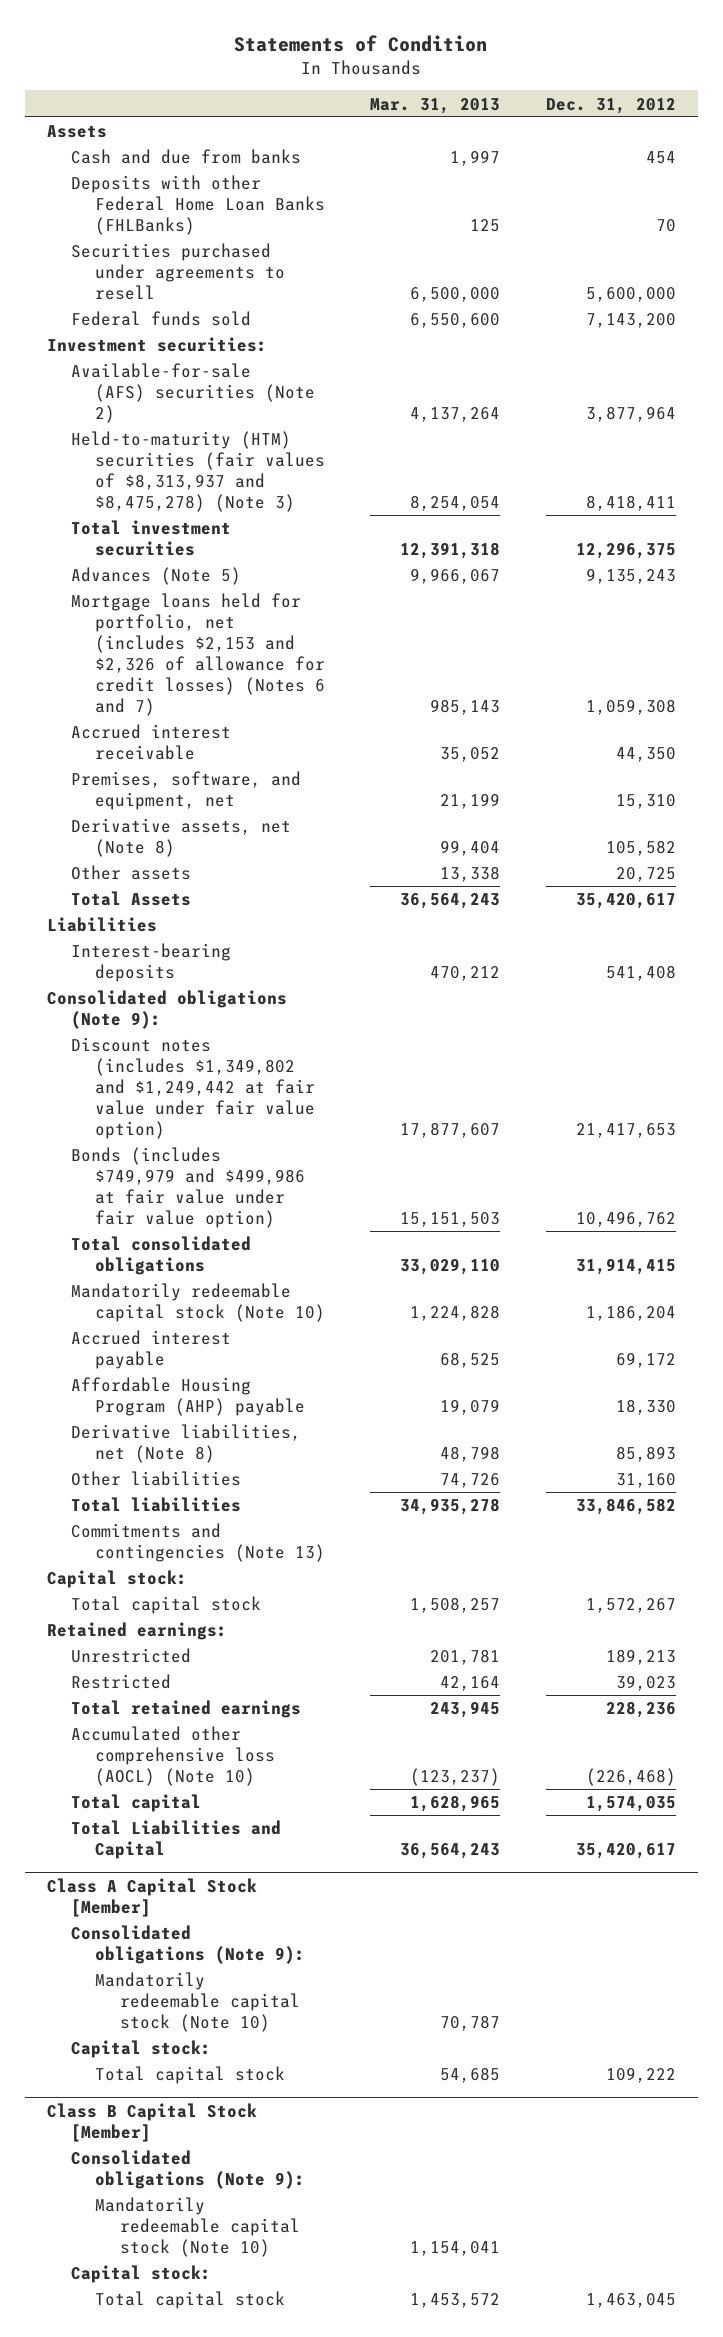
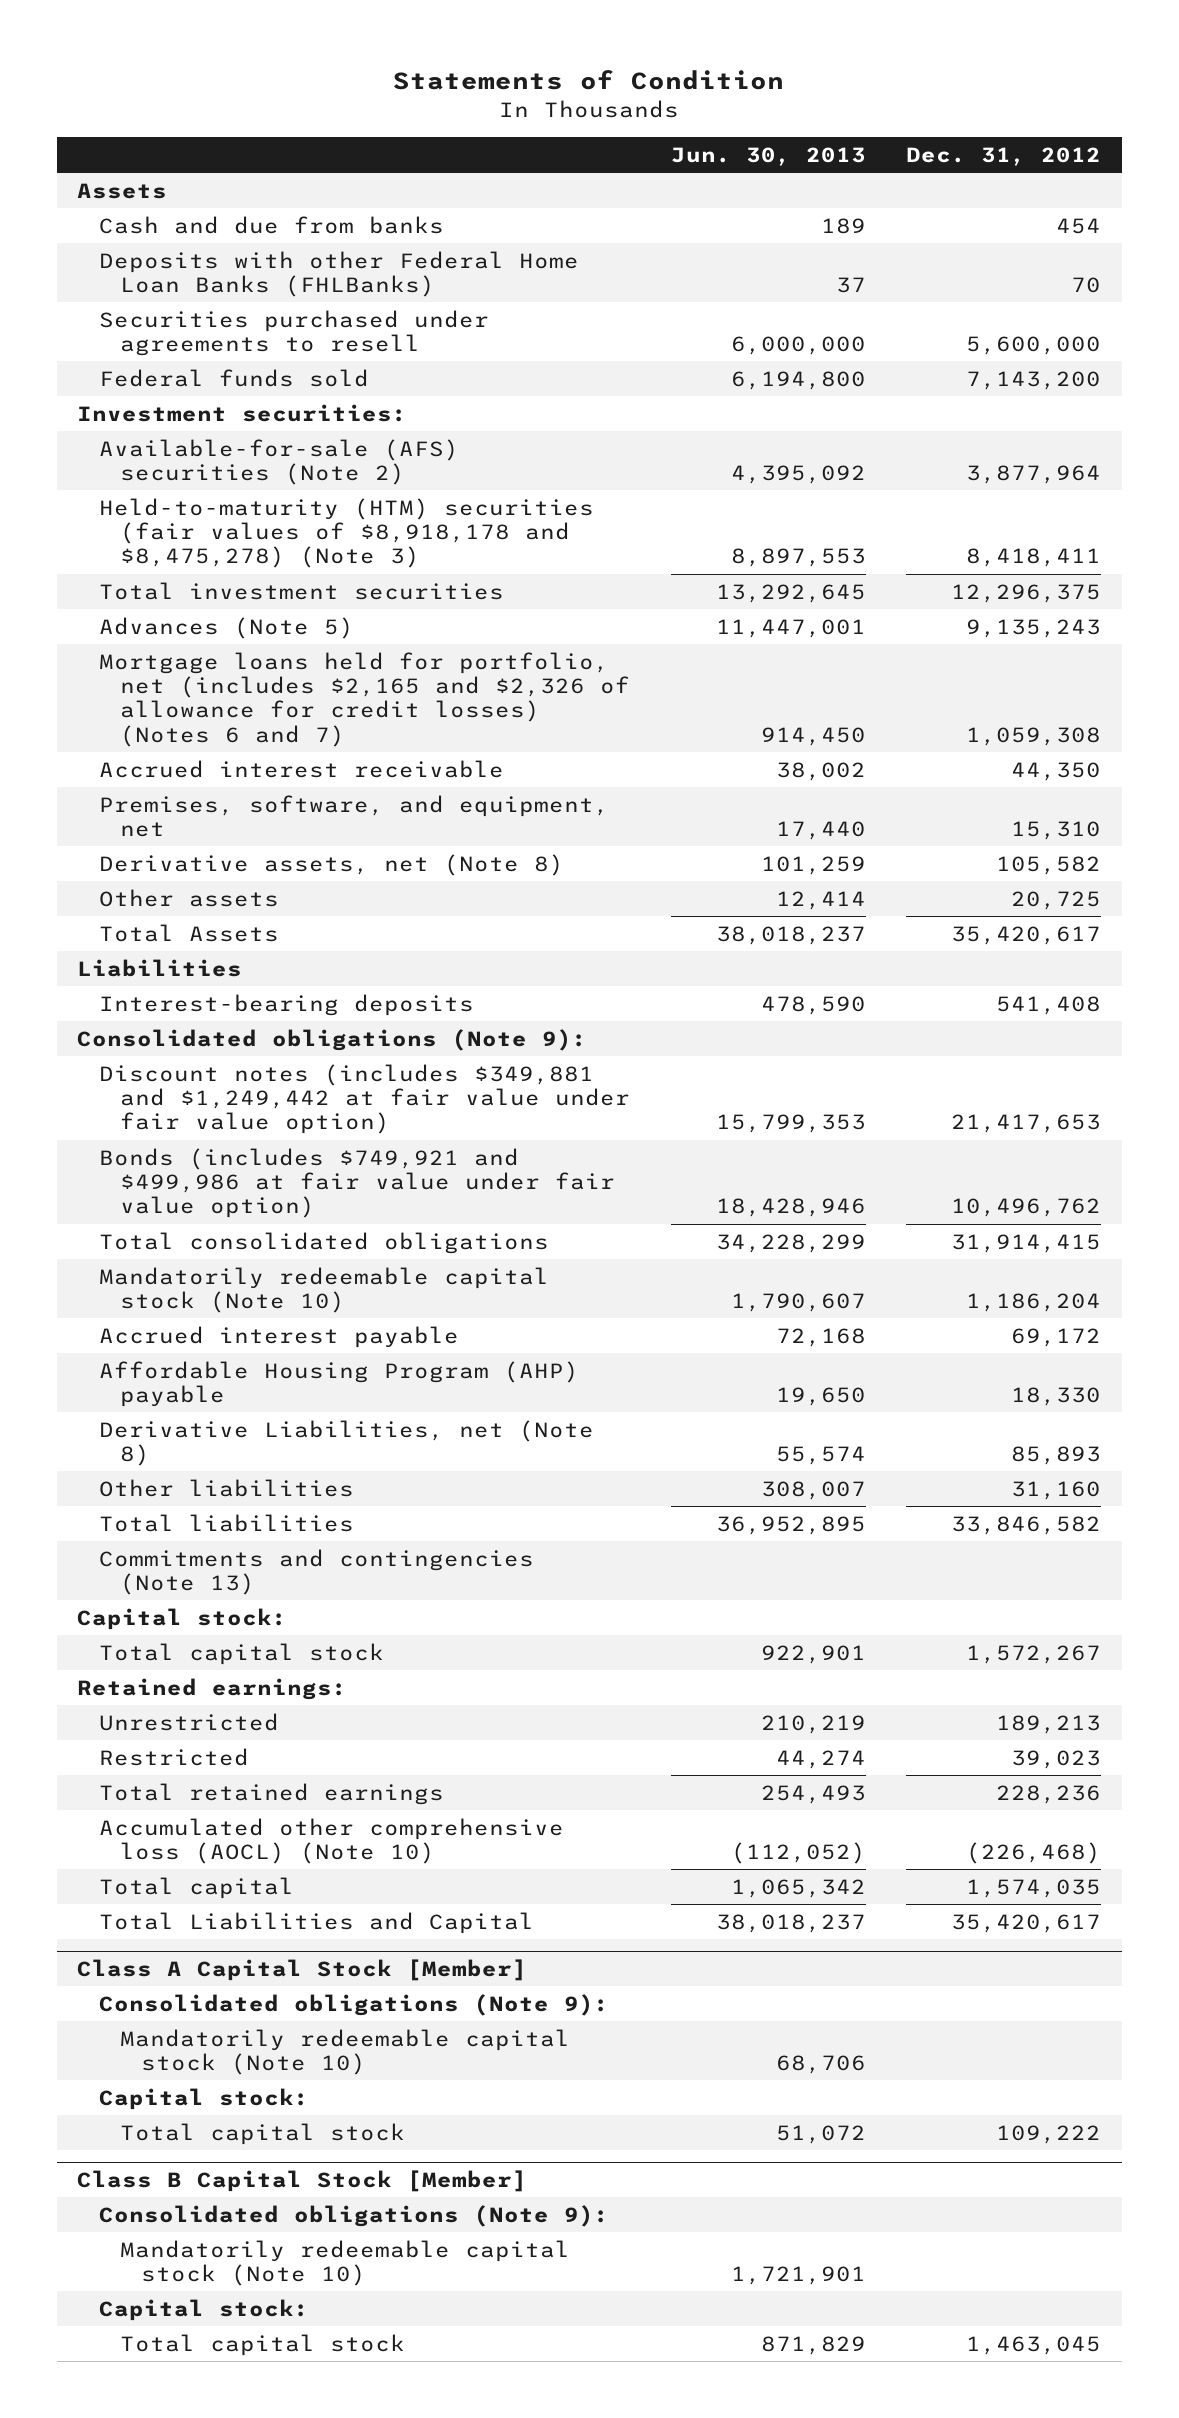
[370,97,501,114] Mar. 31, 2013 -> none
none -> [670,146,866,166] Jun. 30, 2013
[71,431,326,513] Held-to-maturity (HTM) securities (fair values of $8,313,937 and $8,475,278) (Note 3) -> [98,497,594,569] Held-to-maturity (HTM) securities (fair values of $8,918,178 and $8,475,278) (Note 3)
[71,593,326,717] Mortgage loans held for portfolio, net (includes $2,153 and $2,326 of allowance for credit losses) (Notes 6 and 7) -> [98,651,630,747] Mortgage loans held for portfolio, net (includes $2,165 and $2,326 of allowance for credit losses) (Notes 6 and 7)
[71,1037,316,1140] Discount notes (includes $1,349,802 and $1,249,442 at fair value under fair value option) -> [98,1063,630,1135] Discount notes (includes $349,881 and $1,249,442 at fair value under fair value option)
[71,1147,306,1229] Bonds (includes $749,979 and $499,986 at fair value under fair value option) -> [98,1147,615,1219] Bonds (includes $749,921 and $499,986 at fair value under fair value option)
[71,1424,302,1464] Derivative liabilities, net (Note 8) -> [98,1419,594,1466] Derivative Liabilities, net (Note 8)

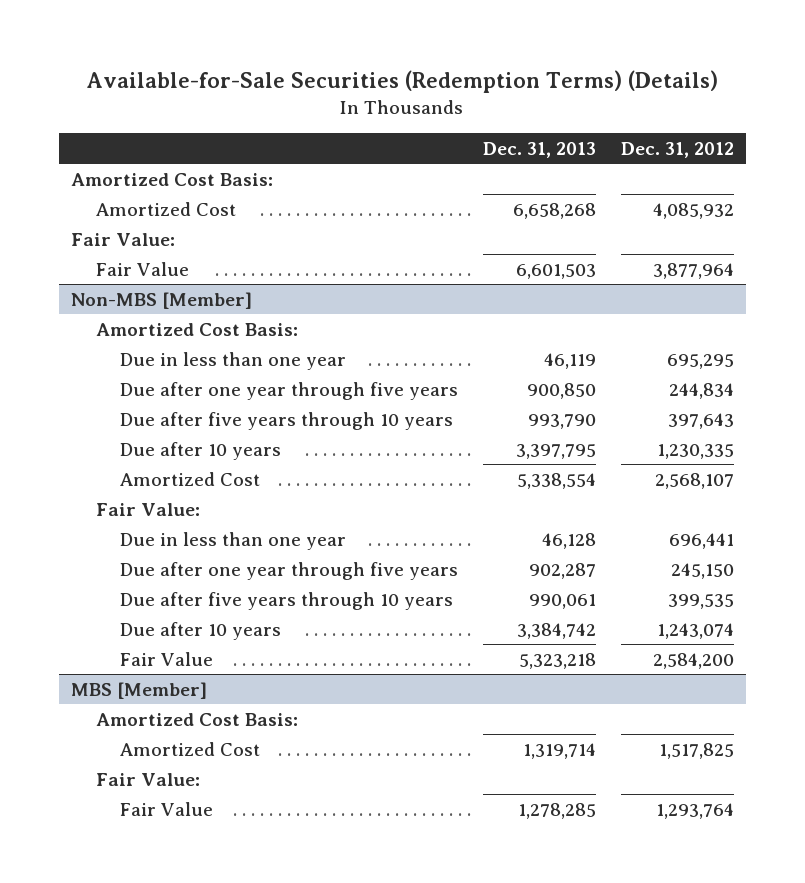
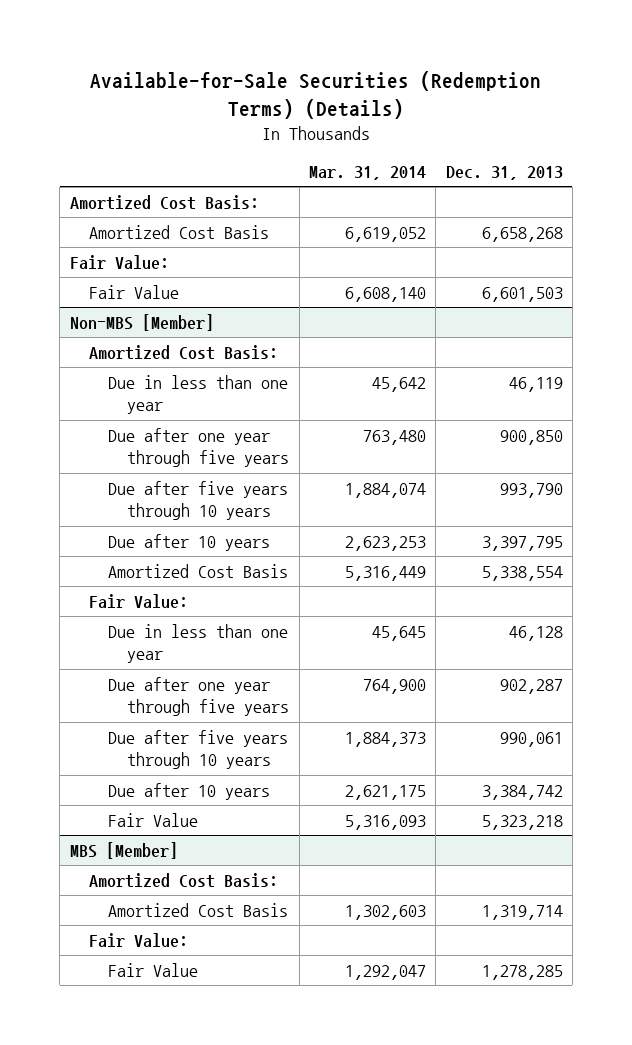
[620,141,734,158] Dec. 31, 2012 -> none
none -> [308,165,426,180] Mar. 31, 2014
[95,201,236,216] Amortized Cost -> [88,224,269,239] Amortized Cost Basis
[120,471,261,486] Amortized Cost -> [108,563,289,578] Amortized Cost Basis
[120,741,261,756] Amortized Cost -> [108,902,289,917] Amortized Cost Basis

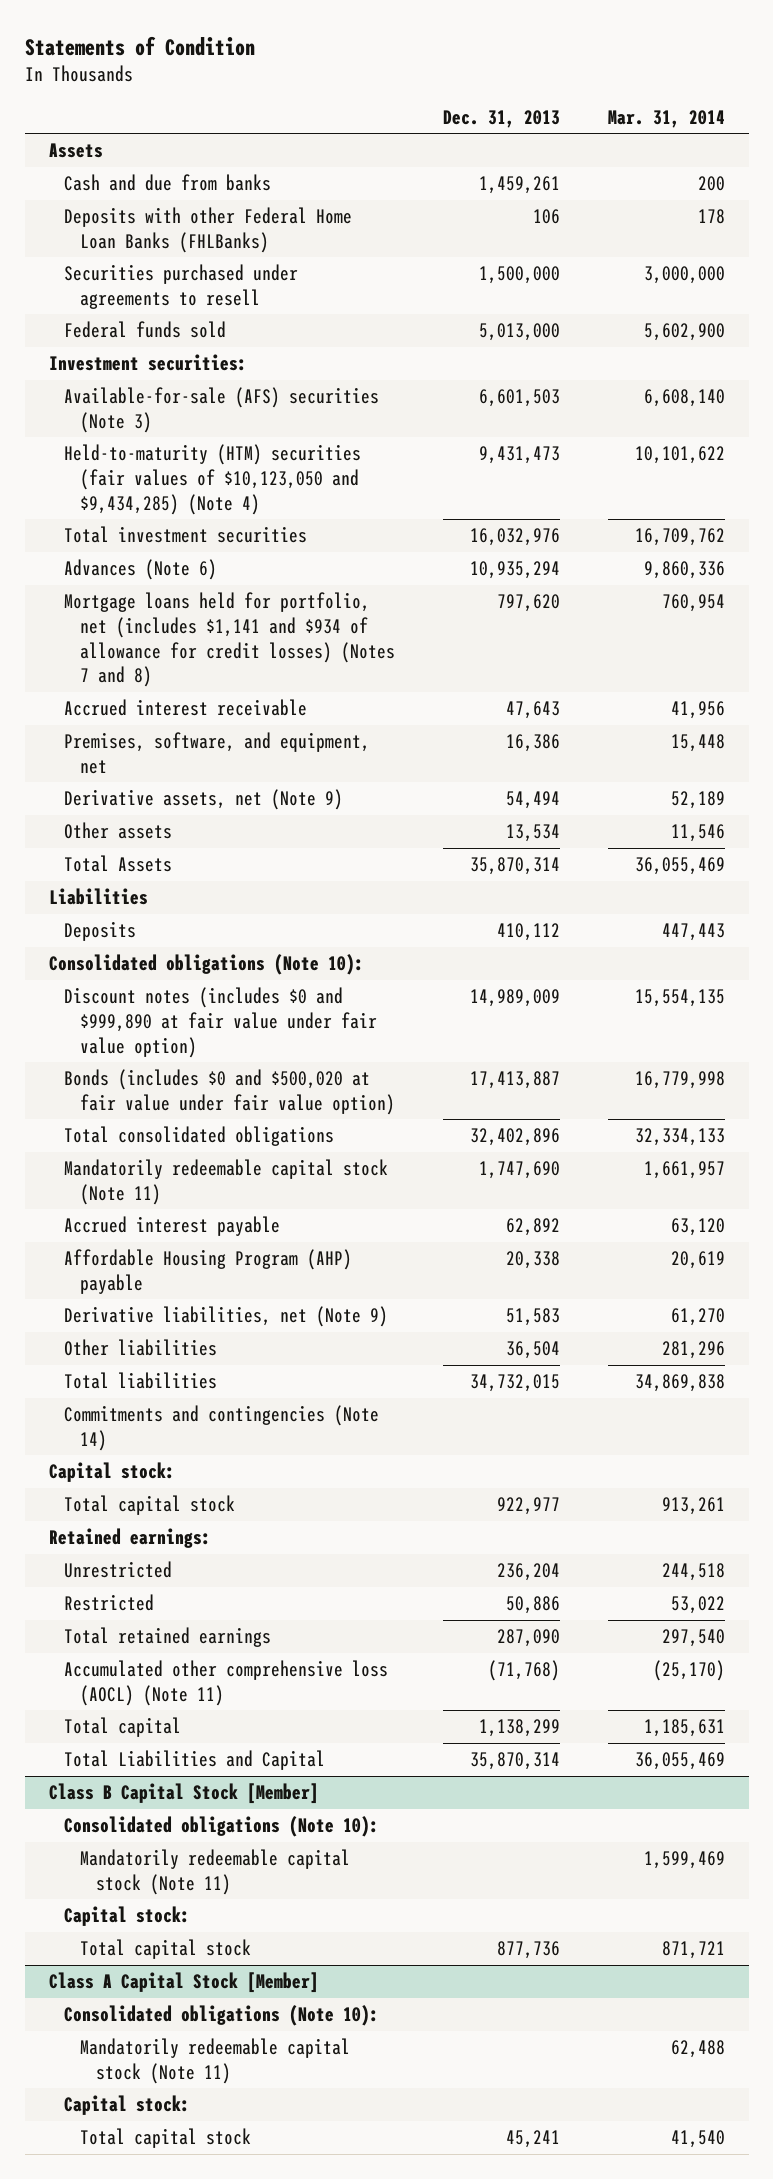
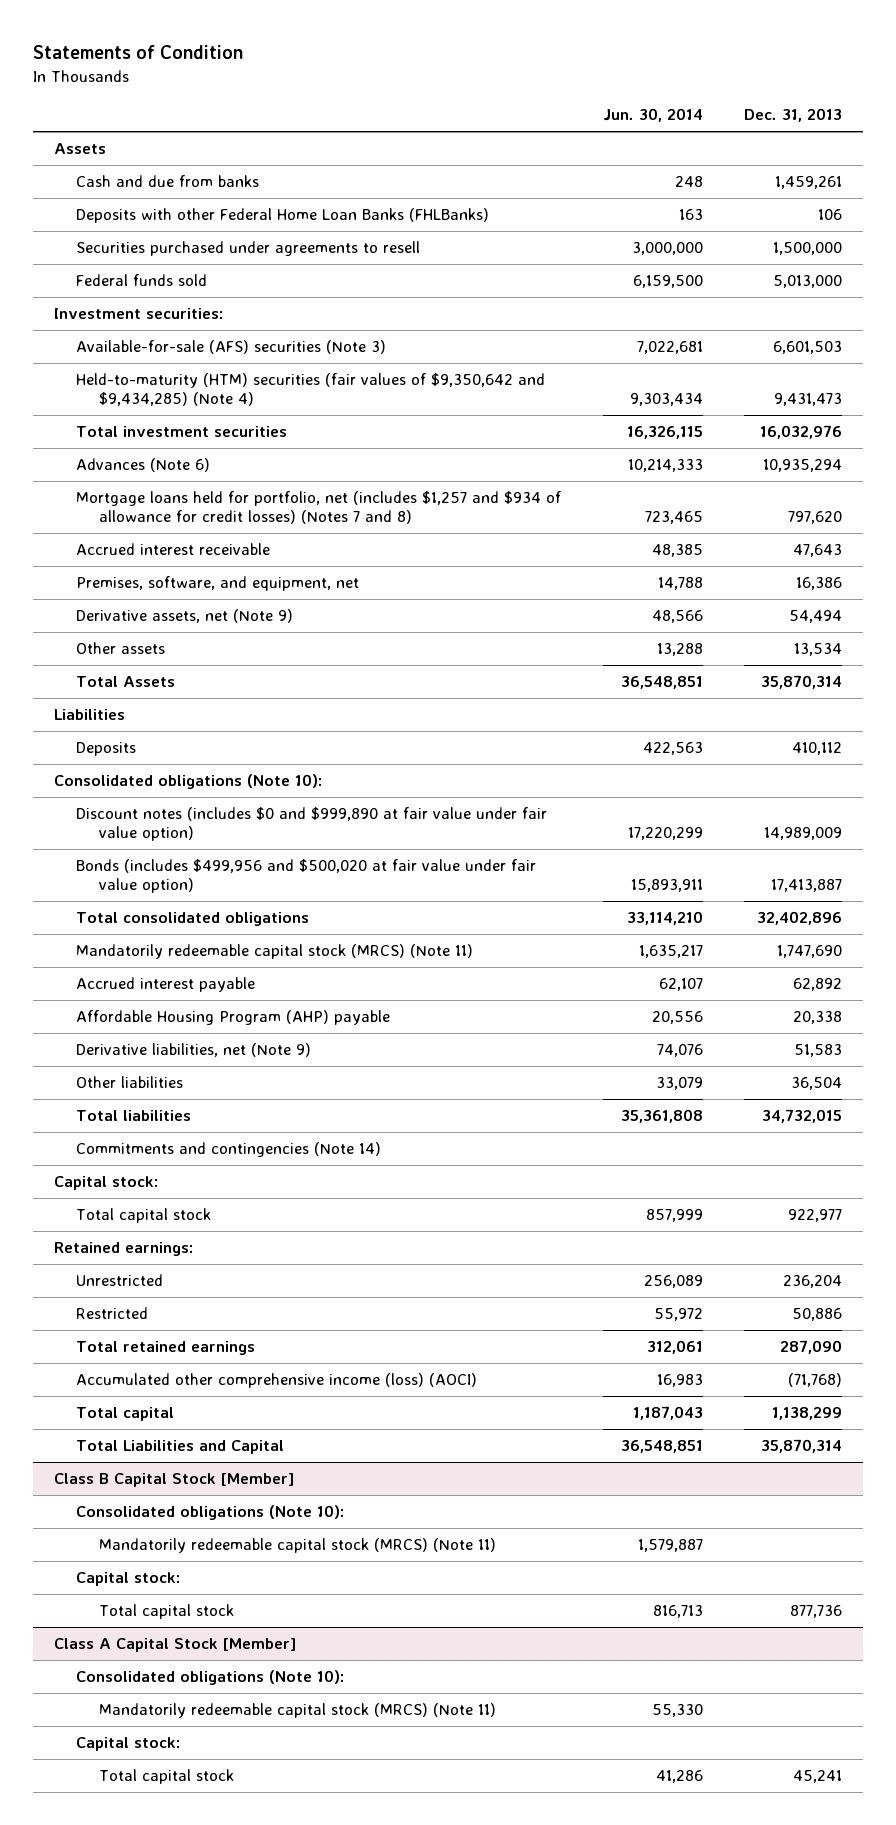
[607,109,725,128] Mar. 31, 2014 -> none
none -> [602,108,703,123] Jun. 30, 2014
[64,444,362,515] Held-to-maturity (HTM) securities (fair values of $10,123,050 and $9,434,285) (Note 4) -> [76,372,546,407] Held-to-maturity (HTM) securities (fair values of $9,350,642 and $9,434,285) (Note 4)
[64,592,396,688] Mortgage loans held for portfolio, net (includes $1,141 and $934 of allowance for credit losses) (Notes 7 and 8) -> [76,490,562,525] Mortgage loans held for portfolio, net (includes $1,257 and $934 of allowance for credit losses) (Notes 7 and 8)
[64,1069,396,1115] Bonds (includes $0 and $500,020 at fair value under fair value option) -> [76,858,537,894] Bonds (includes $499,956 and $500,020 at fair value under fair value option)
[64,1159,389,1205] Mandatorily redeemable capital stock (Note 11) -> [76,943,474,959] Mandatorily redeemable capital stock (MRCS) (Note 11)
[64,1660,389,1706] Accumulated other comprehensive loss (AOCL) (Note 11) -> [76,1372,478,1388] Accumulated other comprehensive income (loss) (AOCI)
[80,1849,351,1895] Mandatorily redeemable capital stock (Note 11) -> [98,1537,496,1553] Mandatorily redeemable capital stock (MRCS) (Note 11)
[80,2038,351,2084] Mandatorily redeemable capital stock (Note 11) -> [98,1702,496,1718] Mandatorily redeemable capital stock (MRCS) (Note 11)

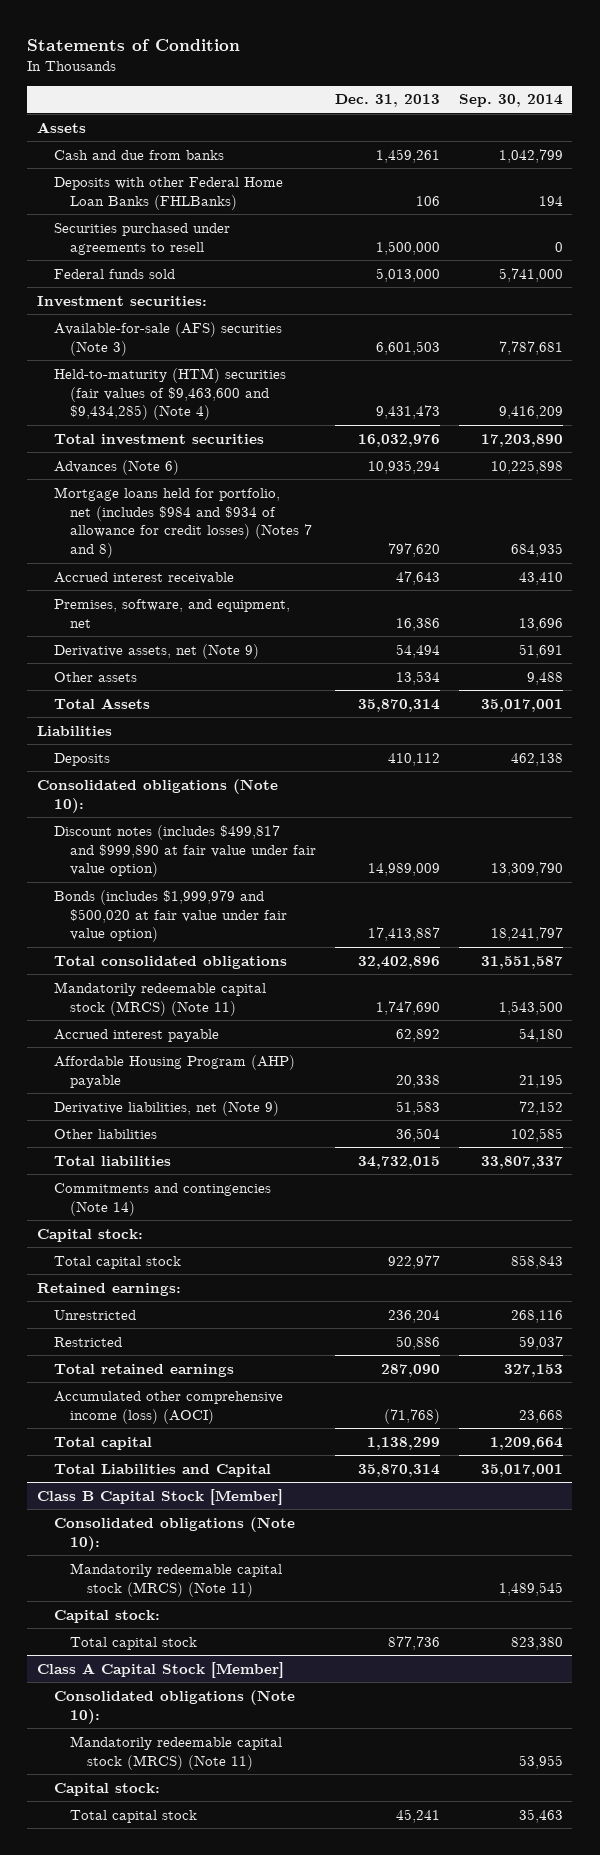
[602,108,703,123] Jun. 30, 2014 -> none
none -> [458,94,563,108] Sep. 30, 2014
[76,372,546,407] Held-to-maturity (HTM) securities (fair values of $9,350,642 and $9,434,285) (Note 4) -> [53,367,286,421] Held-to-maturity (HTM) securities (fair values of $9,463,600 and $9,434,285) (Note 4)
[76,490,562,525] Mortgage loans held for portfolio, net (includes $1,257 and $934 of allowance for credit losses) (Notes 7 and 8) -> [53,486,313,559] Mortgage loans held for portfolio, net (includes $984 and $934 of allowance for credit losses) (Notes 7 and 8)
[76,806,548,842] Discount notes (includes $0 and $999,890 at fair value under fair value option) -> [53,824,317,878] Discount notes (includes $499,817 and $999,890 at fair value under fair value option)
[76,858,537,894] Bonds (includes $499,956 and $500,020 at fair value under fair value option) -> [53,889,288,943] Bonds (includes $1,999,979 and $500,020 at fair value under fair value option)

